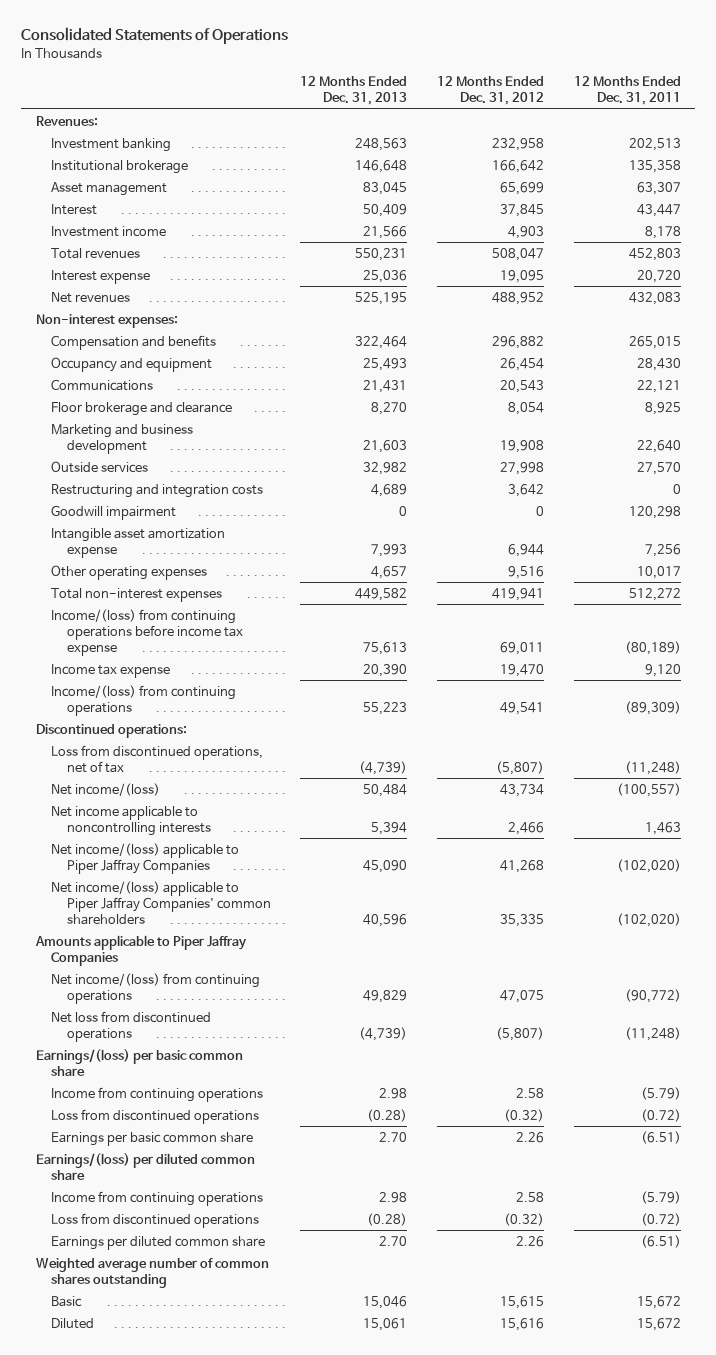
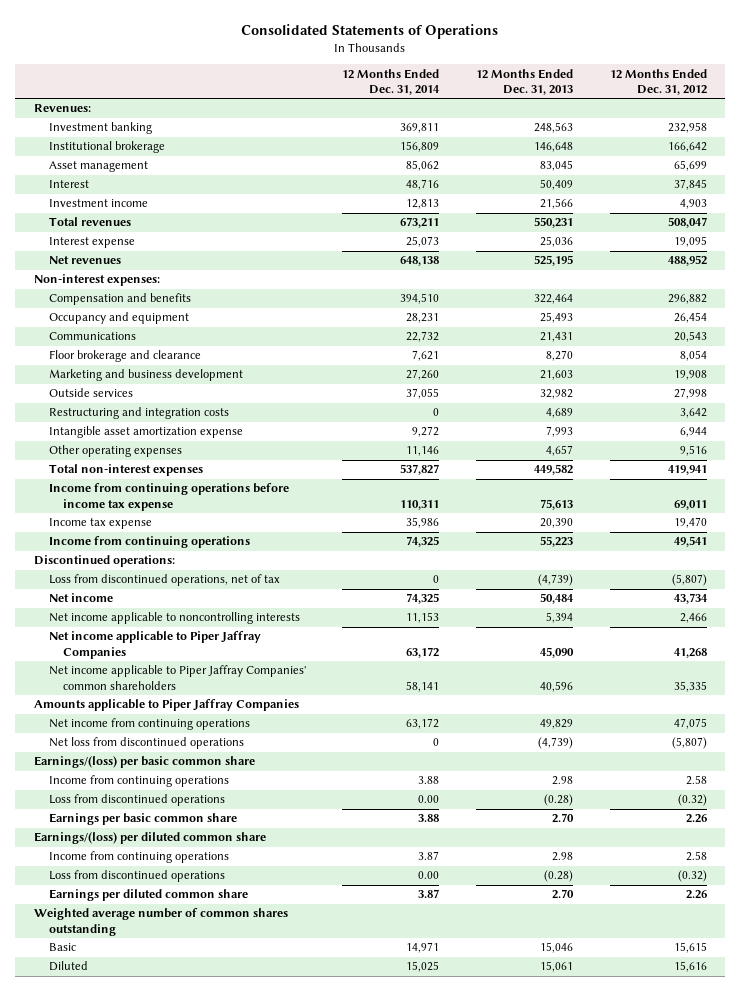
[573,75,681,105] 12 Months Ended Dec. 31, 2011 -> none
none -> [342,68,441,96] 12 Months Ended Dec. 31, 2014
[51,504,177,520] Goodwill impairment -> none
[51,608,243,656] Income/(loss) from continuing operations before income tax expense -> [48,483,289,511] Income from continuing operations before income tax expense
[51,684,237,716] Income/(loss) from continuing operations -> [48,536,250,549] Income from continuing operations
[51,782,161,796] Net income/(loss) -> [48,593,113,603] Net income
[51,842,240,874] Net income/(loss) applicable to Piper Jaffray Companies -> [48,631,261,659] Net income applicable to Piper Jaffray Companies
[51,880,271,925] Net income/(loss) applicable to Piper Jaffray Companies' common shareholders -> [48,665,306,690] Net income applicable to Piper Jaffray Companies' common shareholders
[51,972,261,1004] Net income/(loss) from continuing operations -> [48,718,250,731] Net income from continuing operations

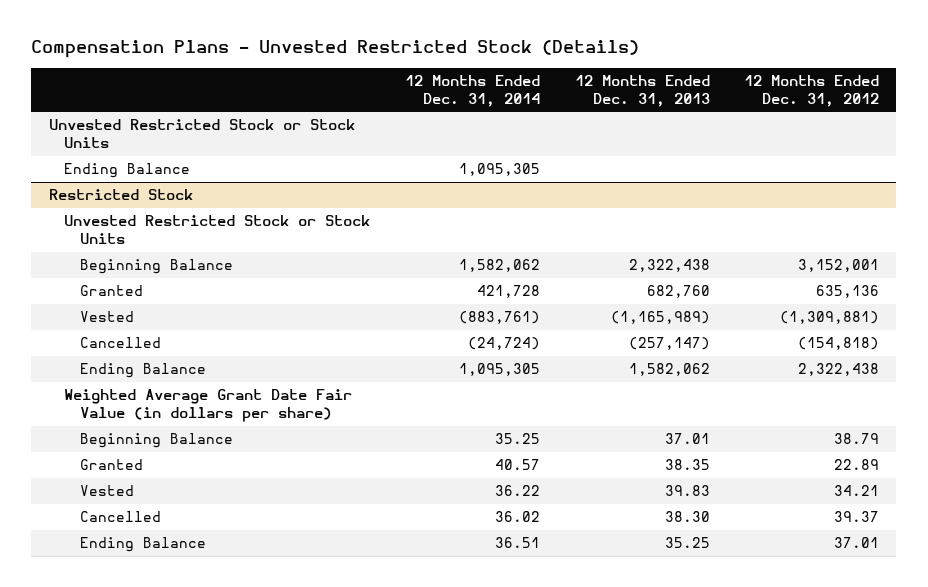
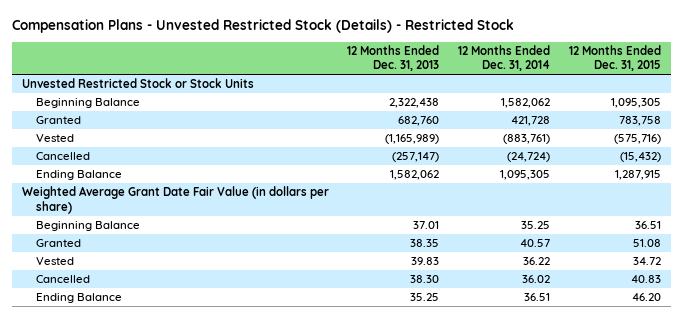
[31,40,640,59] Compensation Plans - Unvested Restricted Stock (Details) -> [12,19,515,34] Compensation Plans - Unvested Restricted Stock (Details) - Restricted Stock
[744,74,880,107] 12 Months Ended Dec. 31, 2012 -> none
none -> [569,44,662,72] 12 Months Ended Dec. 31, 2015
[64,163,191,179] Ending Balance -> none
[48,189,193,201] Restricted Stock -> none
[64,215,371,245] Unvested Restricted Stock or Stock Units -> none

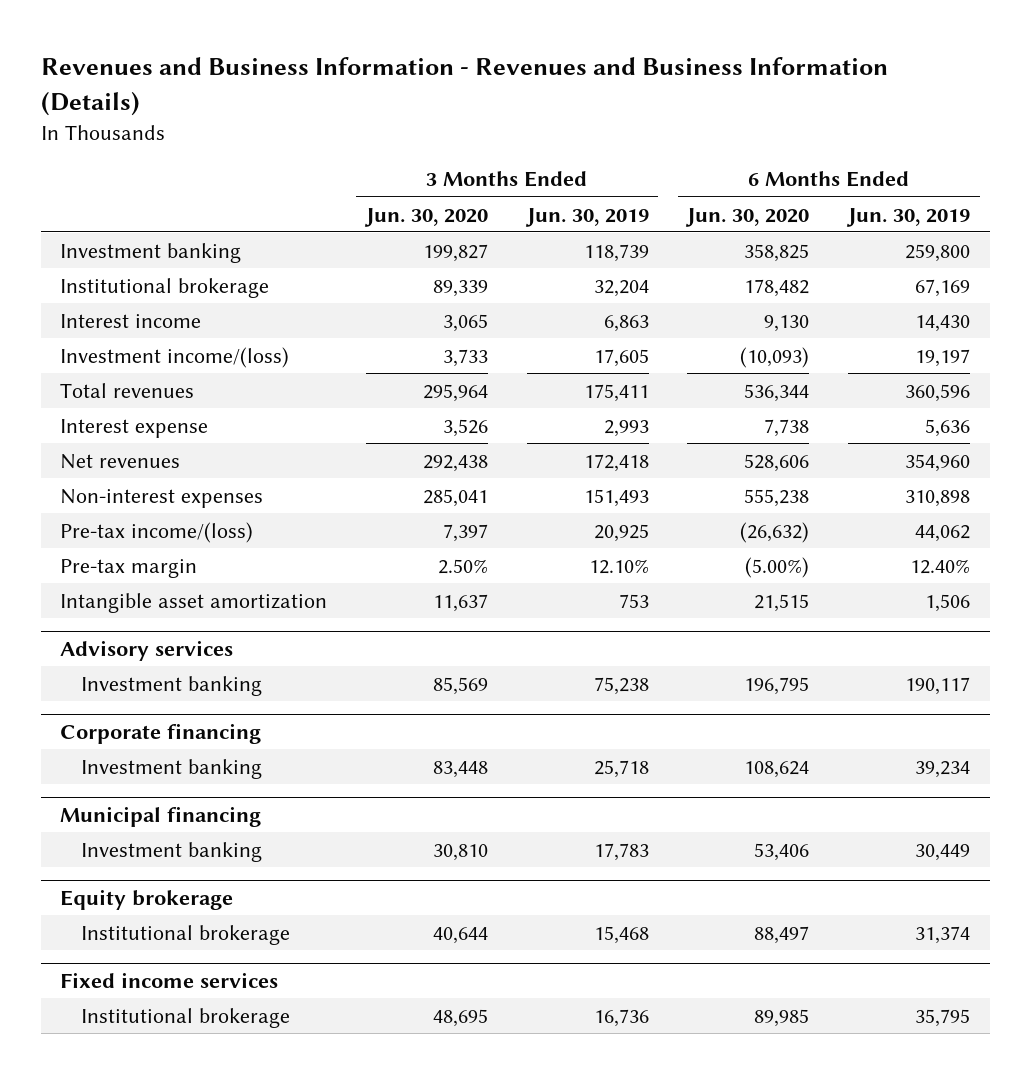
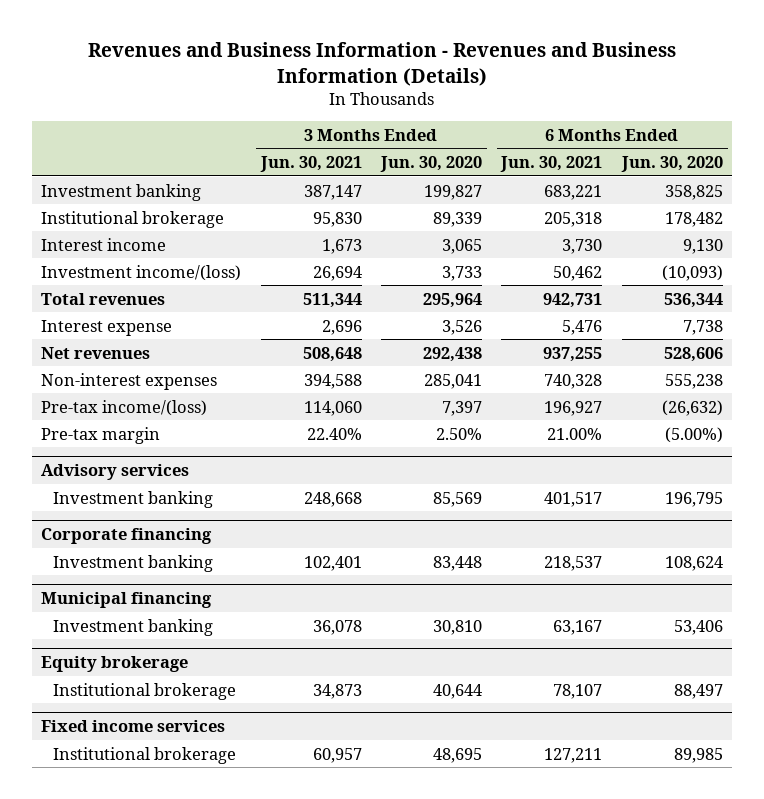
[524,207,649,227] Jun. 30, 2019 -> none
[846,207,971,227] Jun. 30, 2019 -> none
none -> [259,156,362,173] Jun. 30, 2021
none -> [500,156,603,173] Jun. 30, 2021
[60,592,328,613] Intangible asset amortization -> none

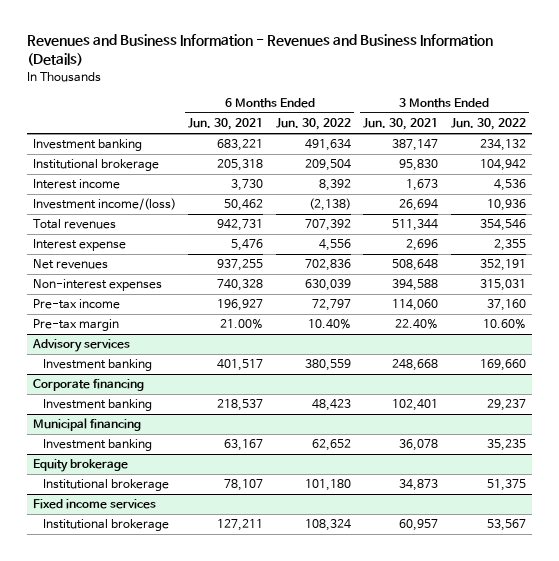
[380,156,483,173] Jun. 30, 2020 -> none
[620,156,723,173] Jun. 30, 2020 -> none
none -> [275,118,351,131] Jun. 30, 2022
none -> [450,118,526,131] Jun. 30, 2022
[41,399,208,416] Pre-tax income/(loss) -> [32,299,120,310] Pre-tax income

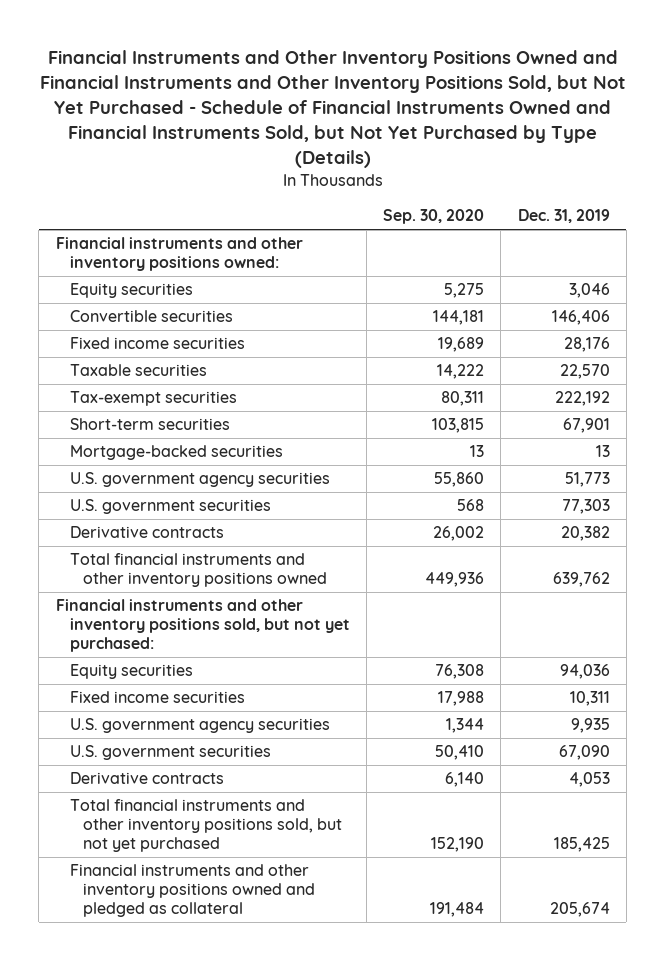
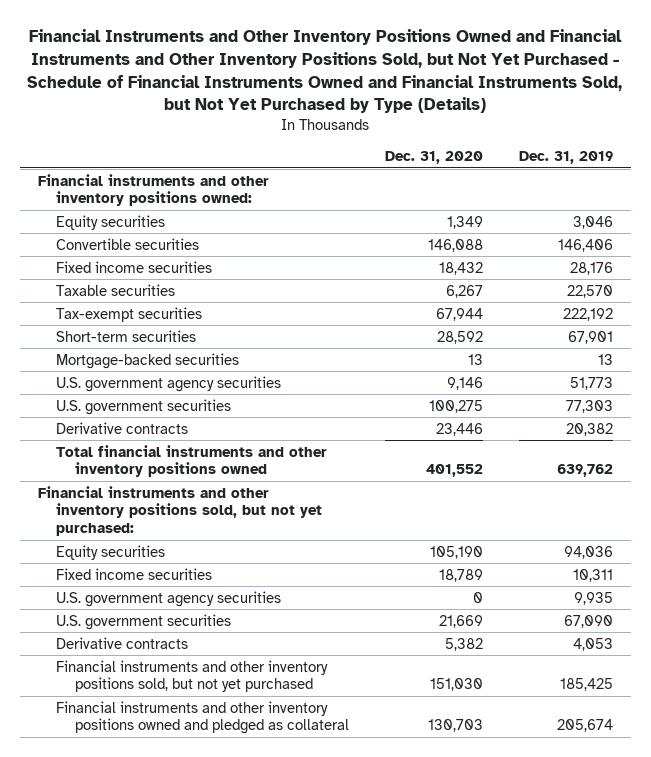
[383,209,485,225] Sep. 30, 2020 -> none
none -> [385,150,484,164] Dec. 31, 2020
[69,799,343,853] Total financial instruments and other inventory positions sold, but not yet purchased -> [56,659,329,693] Financial instruments and other inventory positions sold, but not yet purchased

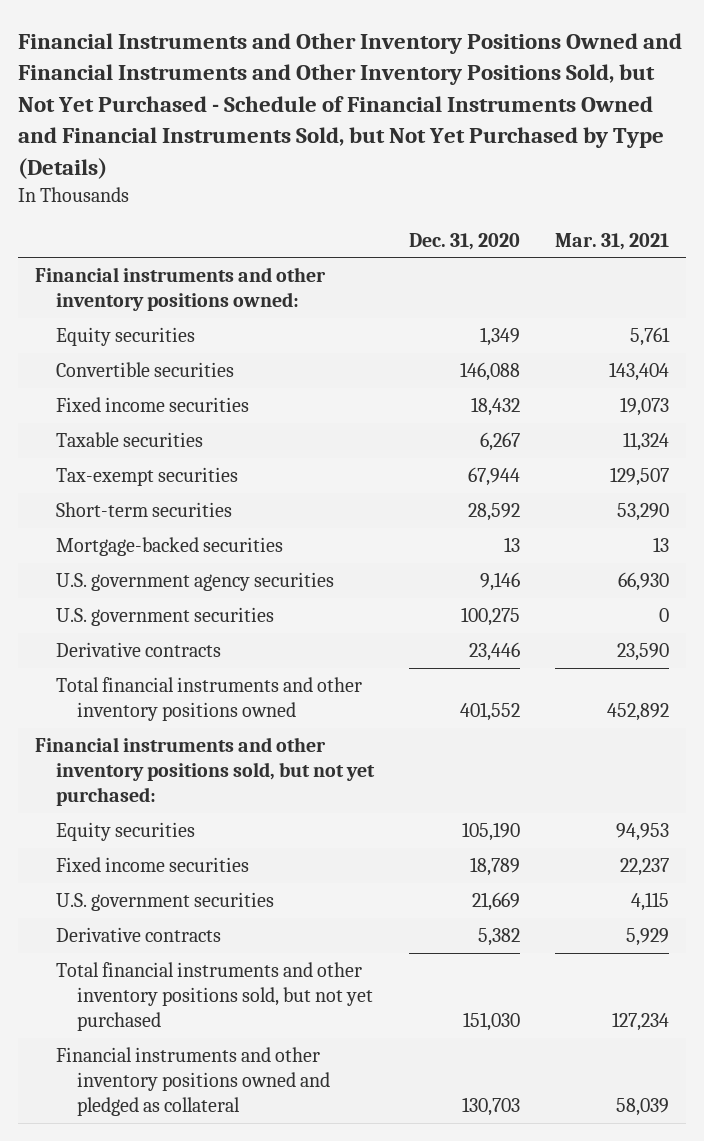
[518,150,613,164] Dec. 31, 2019 -> none
none -> [554,232,669,250] Mar. 31, 2021
[56,590,282,607] U.S. government agency securities -> none
[56,659,329,693] Financial instruments and other inventory positions sold, but not yet purchased -> [56,962,374,1032] Total financial instruments and other inventory positions sold, but not yet purchased

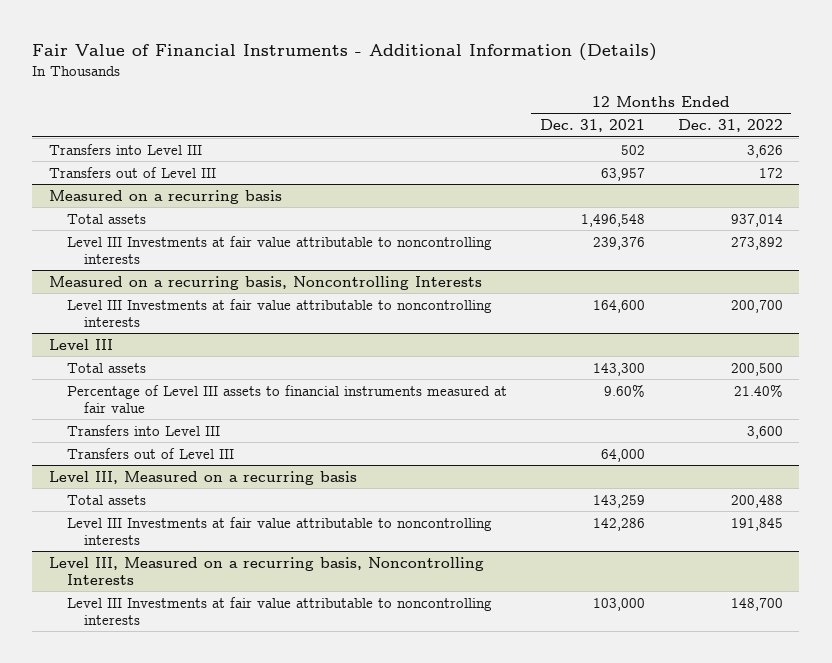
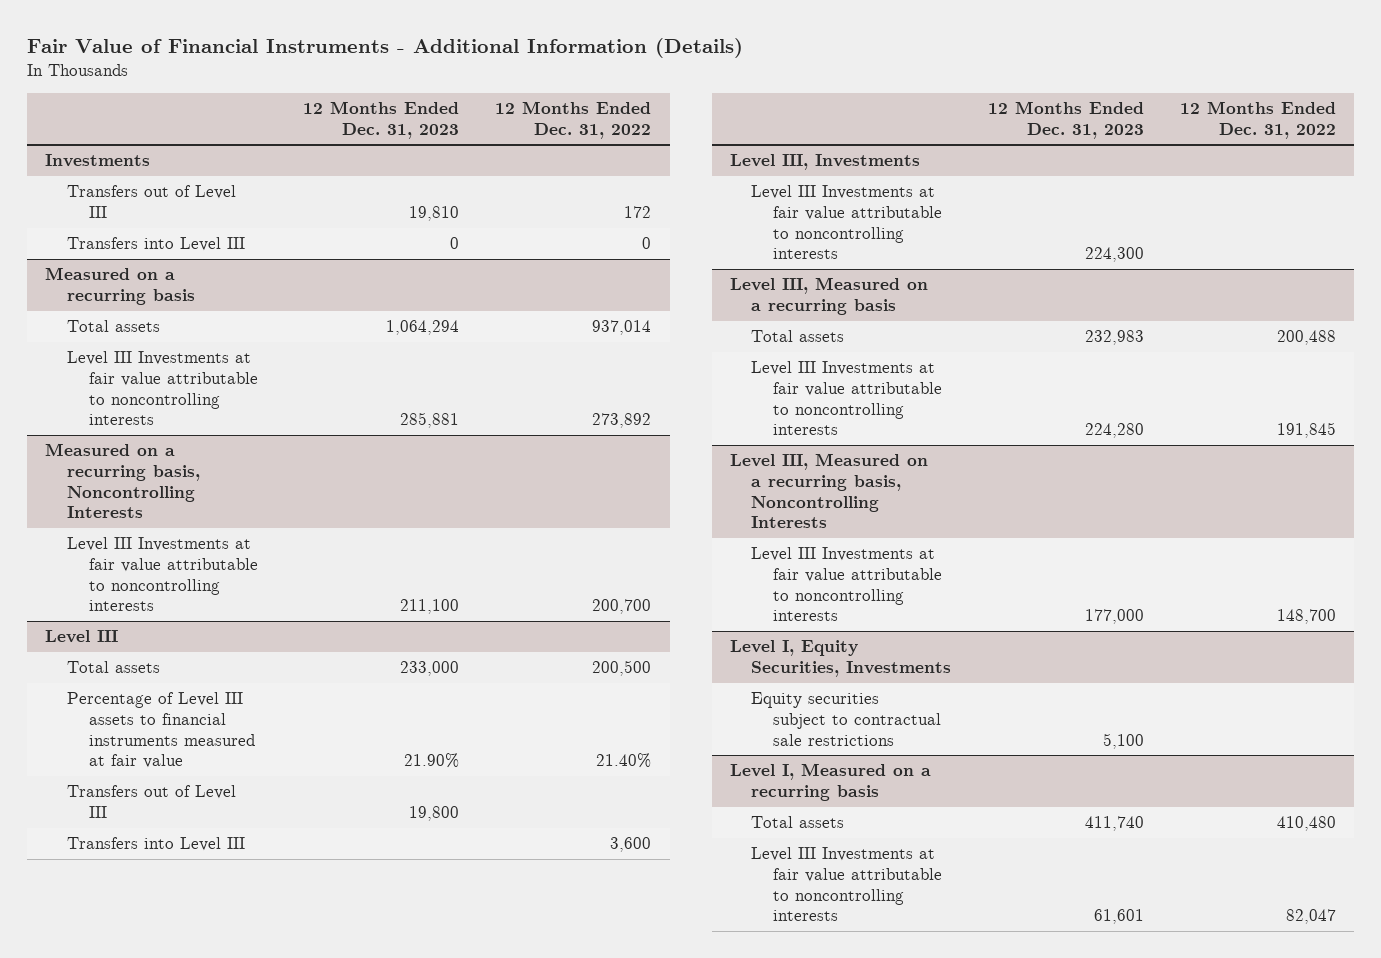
[539,119,645,133] Dec. 31, 2021 -> none
none -> [303,101,460,139] 12 Months Ended Dec. 31, 2023
[48,143,202,155] Transfers into Level III -> none
none -> [45,154,151,168] Investments
none -> [66,237,245,252] Transfers into Level III
[66,424,220,436] Transfers into Level III -> [66,837,245,852] Transfers into Level III
none -> [729,154,920,171] Level III, Investments
none -> [751,185,943,260] Level III Investments at fair value attributable to noncontrolling interests
none -> [729,640,952,677] Level I, Equity Securities, Investments
none -> [751,692,942,746] Equity securities subject to contractual sale restrictions
none -> [729,763,931,801] Level I, Measured on a recurring basis
none -> [751,816,845,829] Total assets
none -> [751,847,943,922] Level III Investments at fair value attributable to noncontrolling interests

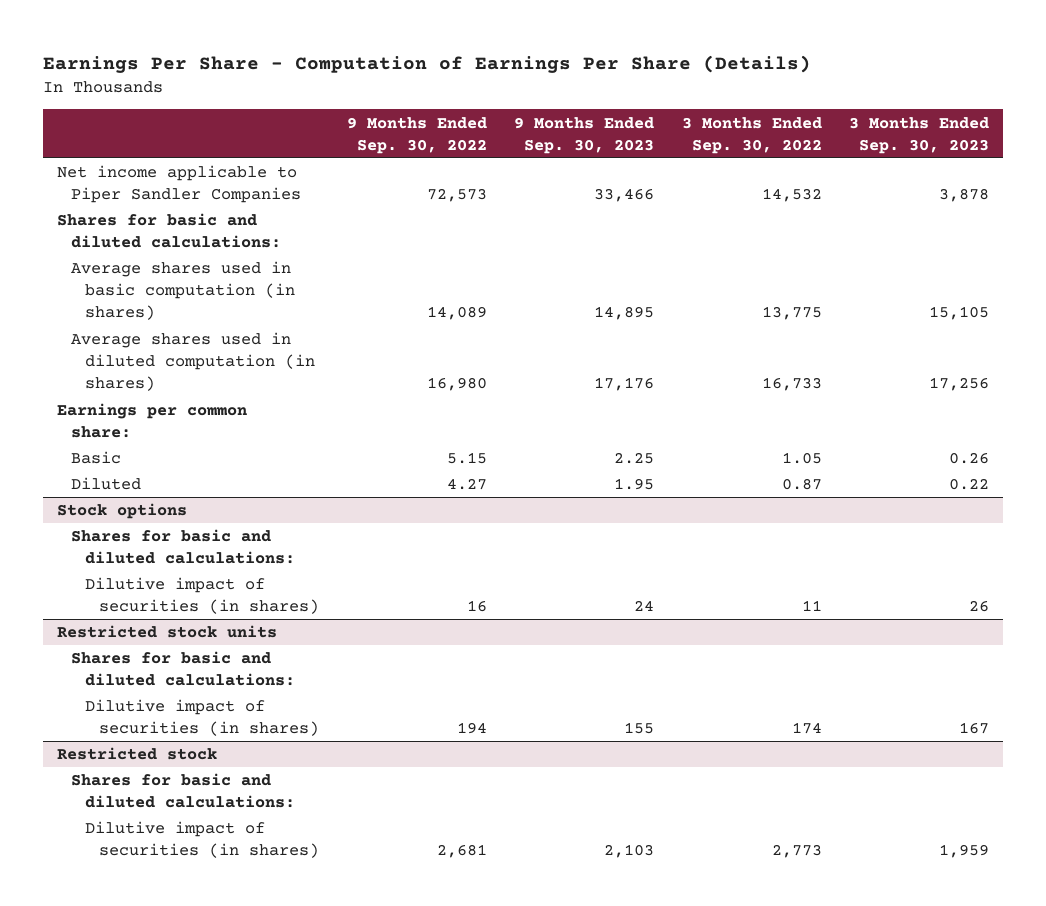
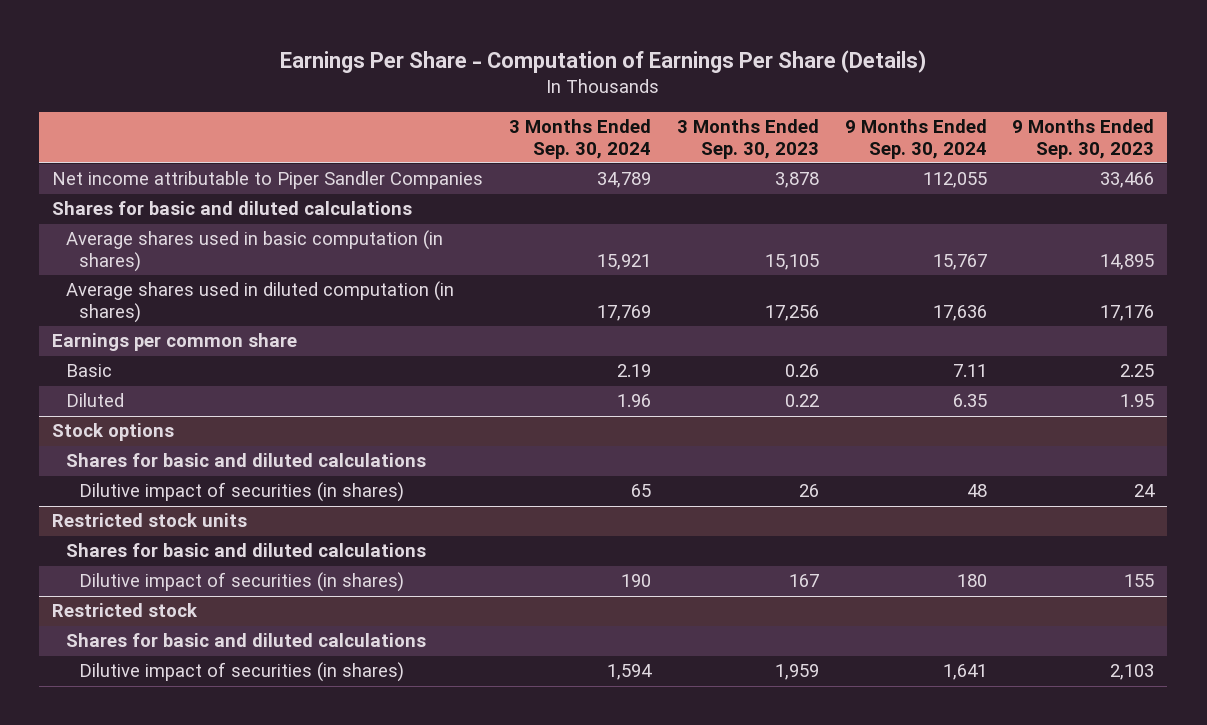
[346,116,487,154] 9 Months Ended Sep. 30, 2022 -> none
[681,116,822,154] 3 Months Ended Sep. 30, 2022 -> none
none -> [509,119,652,159] 3 Months Ended Sep. 30, 2024
none -> [844,119,987,159] 9 Months Ended Sep. 30, 2024
[56,165,301,204] Net income applicable to Piper Sandler Companies -> [52,171,484,190] Net income attributable to Piper Sandler Companies
[56,213,281,249] Shares for basic and diluted calculations: -> [52,201,413,216] Shares for basic and diluted calculations
[56,403,247,439] Earnings per common share: -> [52,333,298,352] Earnings per common share
[70,529,296,565] Shares for basic and diluted calculations: -> [65,453,426,468] Shares for basic and diluted calculations
[70,651,296,687] Shares for basic and diluted calculations: -> [65,543,426,558] Shares for basic and diluted calculations
[70,773,296,809] Shares for basic and diluted calculations: -> [65,633,426,648] Shares for basic and diluted calculations

